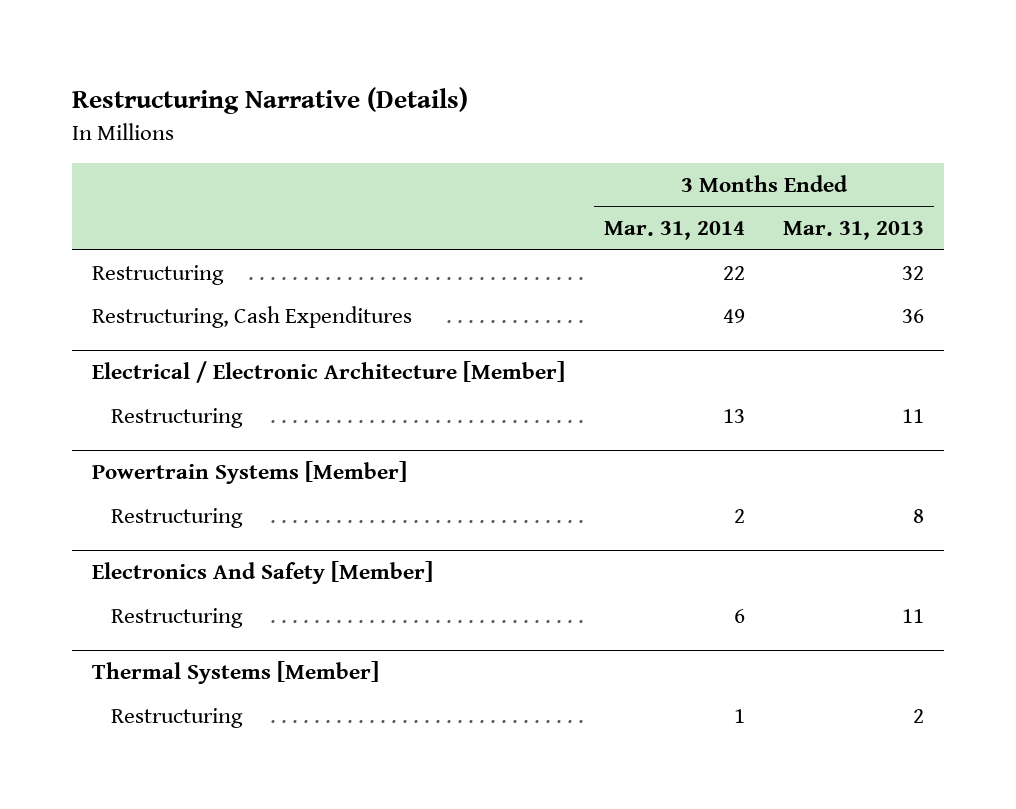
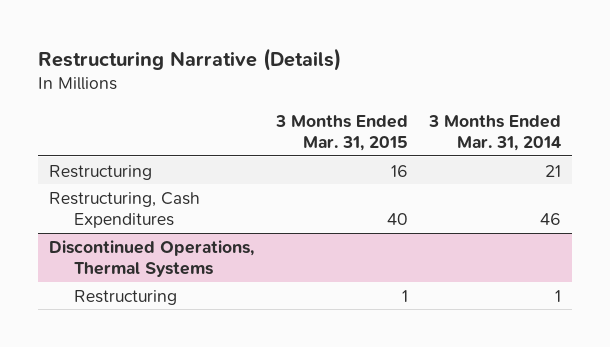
[783,221,925,241] Mar. 31, 2013 -> none
none -> [274,114,408,152] 3 Months Ended Mar. 31, 2015
[91,361,565,384] Electrical / Electronic Architecture [Member] -> none
[110,407,243,428] Restructuring -> none
[91,461,407,485] Powertrain Systems [Member] -> none
[110,507,243,528] Restructuring -> none
[91,561,433,585] Electronics And Safety [Member] -> none
[110,607,243,628] Restructuring -> none
[91,661,379,685] Thermal Systems [Member] -> none
[722,265,745,280] 22 -> [545,164,562,177] 21
[722,308,745,323] 49 -> [540,213,562,226] 46
none -> [49,239,255,278] Discontinued Operations, Thermal Systems

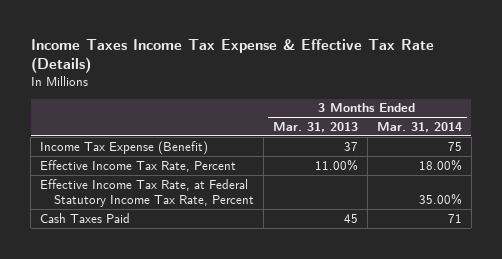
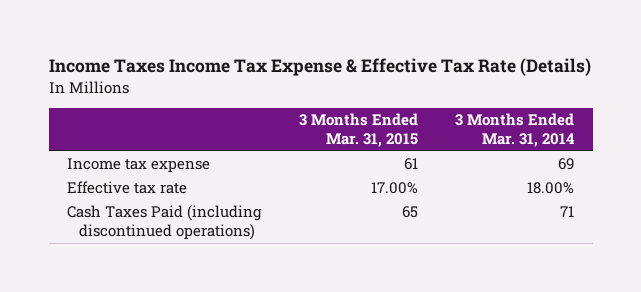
[273,122,359,133] Mar. 31, 2013 -> none
none -> [298,113,418,147] 3 Months Ended Mar. 31, 2015
[40,178,255,207] Effective Income Tax Rate, at Federal Statutory Income Tax Rate, Percent -> none
[40,140,209,155] Income Tax Expense (Benefit) -> [67,158,211,174] Income tax expense
[447,141,462,151] 75 -> [558,158,575,171] 69
[40,159,237,172] Effective Income Tax Rate, Percent -> [67,181,188,195] Effective tax rate
[40,212,131,223] Cash Taxes Paid -> [67,205,263,241] Cash Taxes Paid (including discontinued operations)

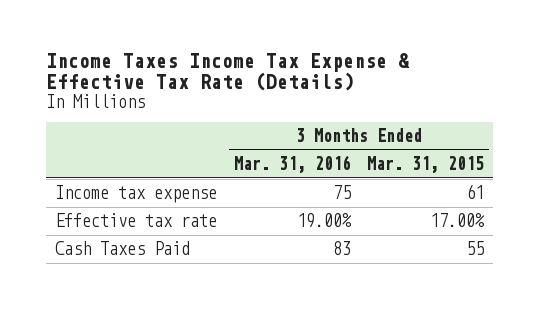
[455,113,576,147] 3 Months Ended Mar. 31, 2014 -> none
none -> [233,154,351,173] Mar. 31, 2016
[67,205,263,241] Cash Taxes Paid (including discontinued operations) -> [54,241,190,256] Cash Taxes Paid
[401,206,418,219] 65 -> [466,241,485,256] 55

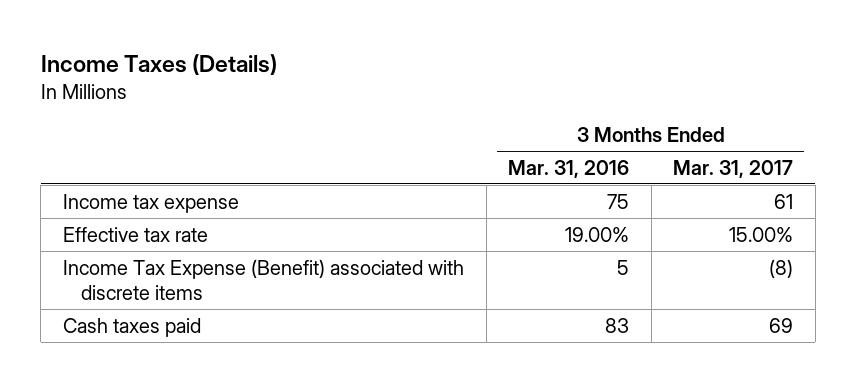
[46,52,411,92] Income Taxes Income Tax Expense & Effective Tax Rate (Details) -> [40,53,277,75] Income Taxes (Details)
[367,155,485,173] Mar. 31, 2015 -> none
none -> [673,159,794,178] Mar. 31, 2017
none -> [63,258,465,300] Income Tax Expense (Benefit) associated with discrete items
[54,241,190,256] Cash Taxes Paid -> [63,317,202,337] Cash taxes paid

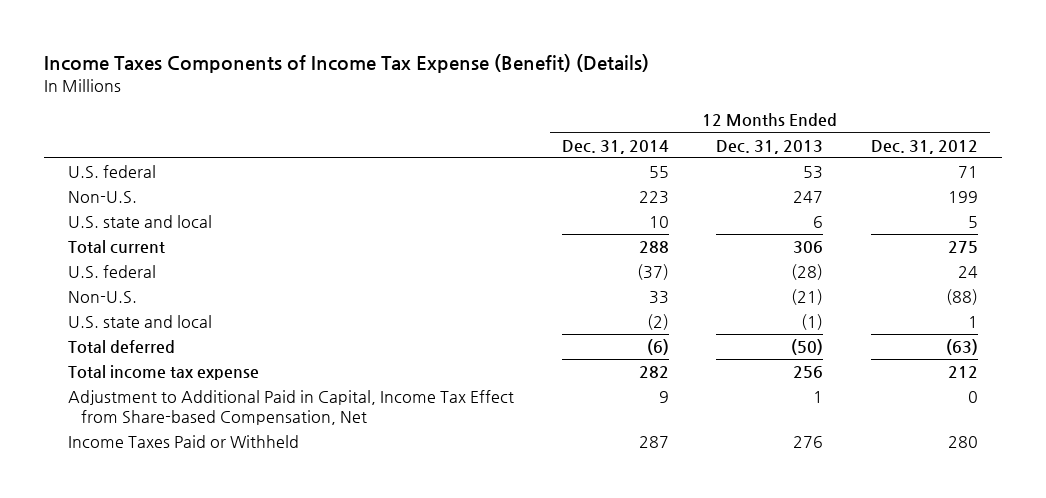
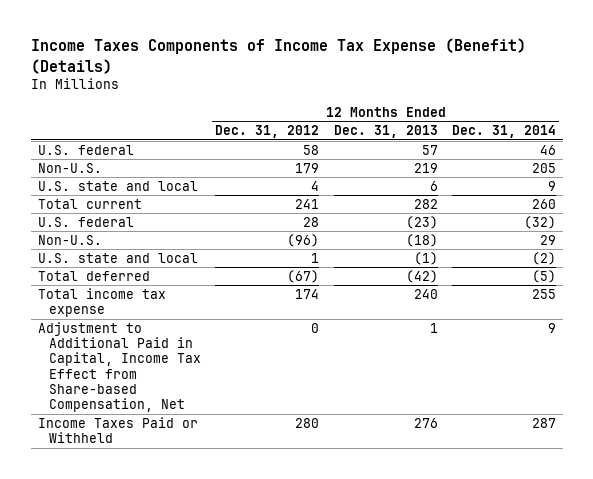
[648,166,669,179] 55 -> [539,145,556,156] 46
[803,166,824,180] 53 -> [421,145,438,156] 57
[957,166,978,179] 71 -> [303,145,320,156] 58
[638,191,669,205] 223 -> [531,163,556,174] 205
[793,191,824,204] 247 -> [413,163,438,174] 219
[947,191,978,204] 199 -> [295,163,320,174] 179
[648,216,669,229] 10 -> [547,181,556,192] 9
[967,216,978,229] 5 -> [311,181,320,192] 4
[638,241,669,254] 288 -> [531,199,556,210] 260
[793,241,824,254] 306 -> [413,199,438,210] 282
[947,241,978,254] 275 -> [295,199,320,210] 241
[636,264,669,281] (37) -> [523,216,556,230] (32)
[791,264,824,281] (28) -> [405,216,438,230] (23)
[957,266,978,279] 24 -> [303,217,320,228] 28
[648,291,669,305] 33 -> [539,235,556,246] 29
[791,289,824,306] (21) -> [405,234,438,248] (18)
[945,289,978,306] (88) -> [287,234,320,248] (96)
[646,339,669,356] (6) -> [531,270,556,284] (5)
[791,339,824,356] (50) -> [405,270,438,284] (42)
[945,339,978,356] (63) -> [287,270,320,284] (67)
[638,366,669,379] 282 -> [531,289,556,300] 255
[793,366,824,379] 256 -> [413,289,438,300] 240
[947,366,978,379] 212 -> [295,289,320,300] 174

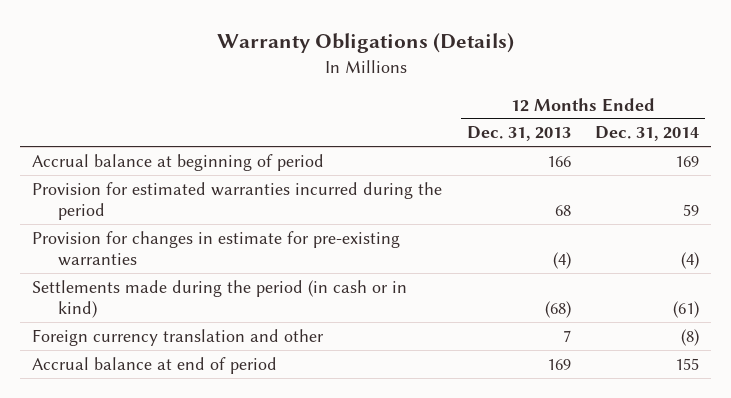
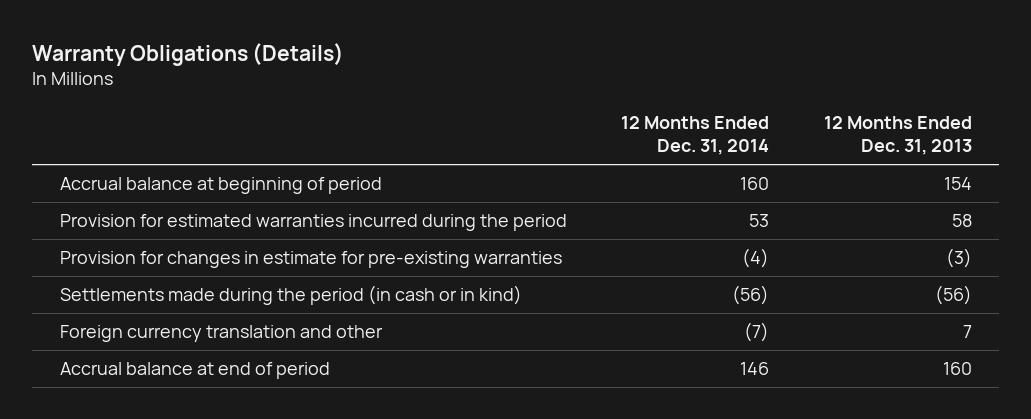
[546,155,571,167] 166 -> [943,177,972,191] 154
[674,155,699,167] 169 -> [740,177,770,191] 160
[554,204,571,216] 68 -> [951,214,972,228] 58
[682,203,699,216] 59 -> [749,214,770,228] 53
[552,251,571,269] (4) -> [945,248,972,269] (3)
[544,300,571,318] (68) -> [934,285,972,306] (56)
[672,300,699,318] (61) -> [732,285,770,306] (56)
[680,328,699,346] (8) -> [744,322,770,343] (7)
[546,358,571,370] 169 -> [942,362,972,376] 160
[674,357,699,370] 155 -> [740,362,770,376] 146

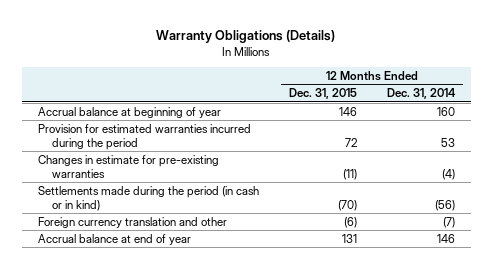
[823,115,972,156] 12 Months Ended Dec. 31, 2013 -> none
none -> [288,88,357,100] Dec. 31, 2015
[59,177,382,195] Accrual balance at beginning of period -> [37,106,221,118] Accrual balance at beginning of year
[59,251,562,269] Provision for changes in estimate for pre-existing warranties -> [37,154,219,178] Changes in estimate for pre-existing warranties
[59,362,330,380] Accrual balance at end of period -> [37,233,191,245] Accrual balance at end of year

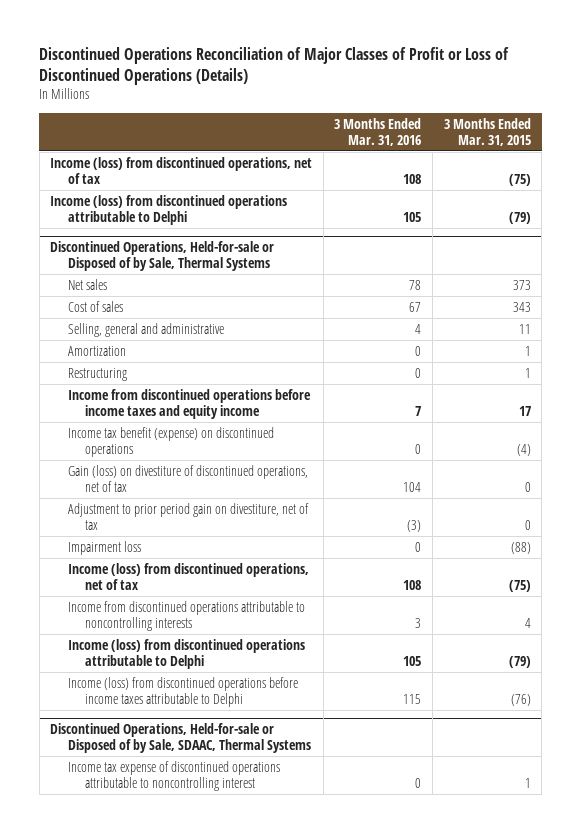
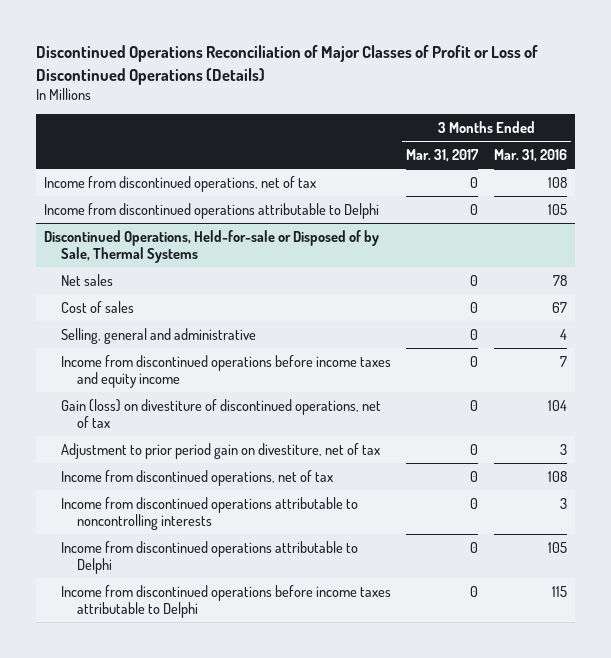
[443,117,531,146] 3 Months Ended Mar. 31, 2015 -> none
none -> [406,149,480,163] Mar. 31, 2017
[50,156,313,184] Income (loss) from discontinued operations, net of tax -> [43,175,316,192] Income from discontinued operations, net of tax
[50,194,288,225] Income (loss) from discontinued operations attributable to Delphi -> [43,202,379,219] Income from discontinued operations attributable to Delphi
[67,345,126,356] Amortization -> none
[67,367,127,381] Restructuring -> none
[67,426,274,457] Income tax benefit (expense) on discontinued operations -> none
[67,540,141,555] Impairment loss -> none
[407,519,422,532] (3) -> [560,443,568,455] 3
[67,562,309,590] Income (loss) from discontinued operations, net of tax -> [60,469,333,486] Income from discontinued operations, net of tax
[50,722,311,753] Discontinued Operations, Held-for-sale or Disposed of by Sale, SDAAC, Thermal Systems -> none
[67,760,280,791] Income tax expense of discontinued operations attributable to noncontrolling interest -> none
[67,638,305,669] Income (loss) from discontinued operations attributable to Delphi -> [60,540,358,574] Income from discontinued operations attributable to Delphi
[67,676,298,707] Income (loss) from discontinued operations before income taxes attributable to Delphi -> [60,584,391,618] Income from discontinued operations before income taxes attributable to Delphi

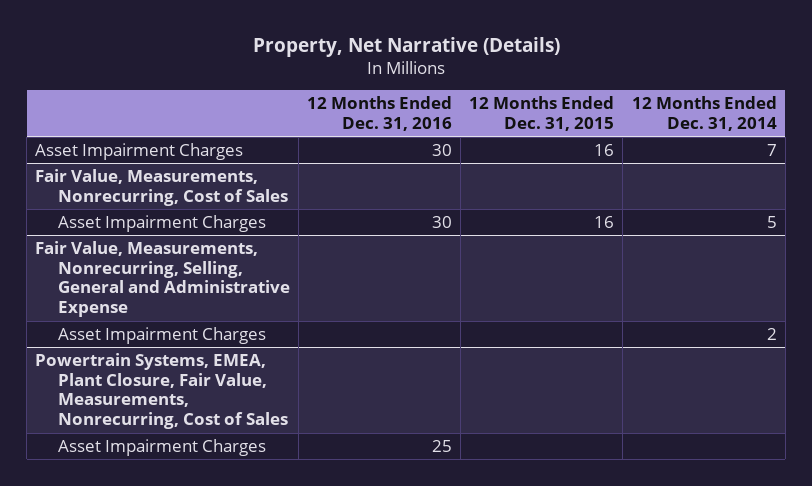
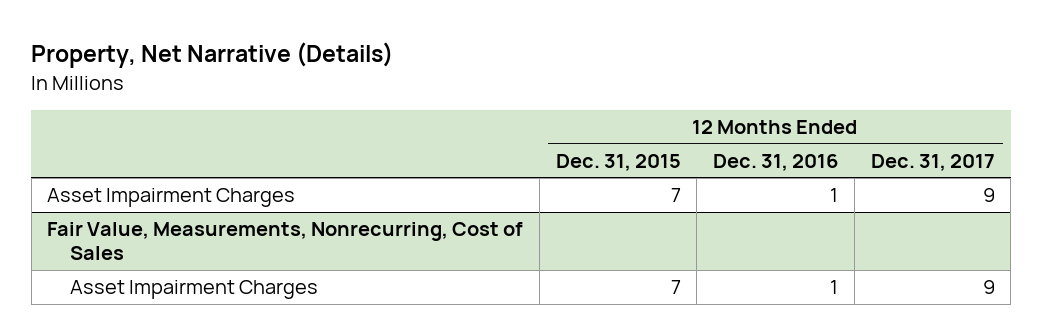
[631,96,777,132] 12 Months Ended Dec. 31, 2014 -> none
none -> [870,153,995,171] Dec. 31, 2017
[432,143,453,156] 30 -> [830,188,839,203] 1
[594,143,615,156] 16 -> [670,188,681,203] 7
[35,240,290,318] Fair Value, Measurements, Nonrecurring, Selling, General and Administrative Expense -> none
[57,326,266,344] Asset Impairment Charges -> none
[35,352,288,430] Powertrain Systems, EMEA, Plant Closure, Fair Value, Measurements, Nonrecurring, Cost of Sales -> none
[57,438,266,456] Asset Impairment Charges -> none
[432,215,453,228] 30 -> [830,280,839,295] 1
[594,215,615,228] 16 -> [670,280,681,295] 7

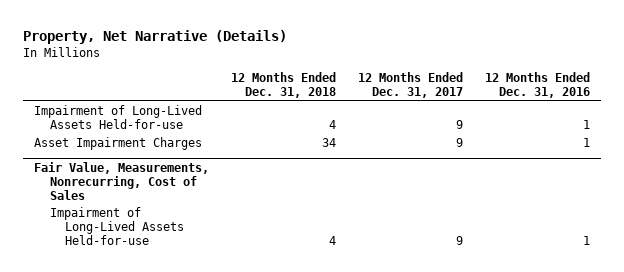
[555,153,681,171] Dec. 31, 2015 -> none
none -> [230,72,336,98] 12 Months Ended Dec. 31, 2018
none -> [33,105,202,129] Impairment of Long-Lived Assets Held-for-use
[69,280,318,300] Asset Impairment Charges -> none
none -> [49,207,185,245] Impairment of Long-Lived Assets Held-for-use

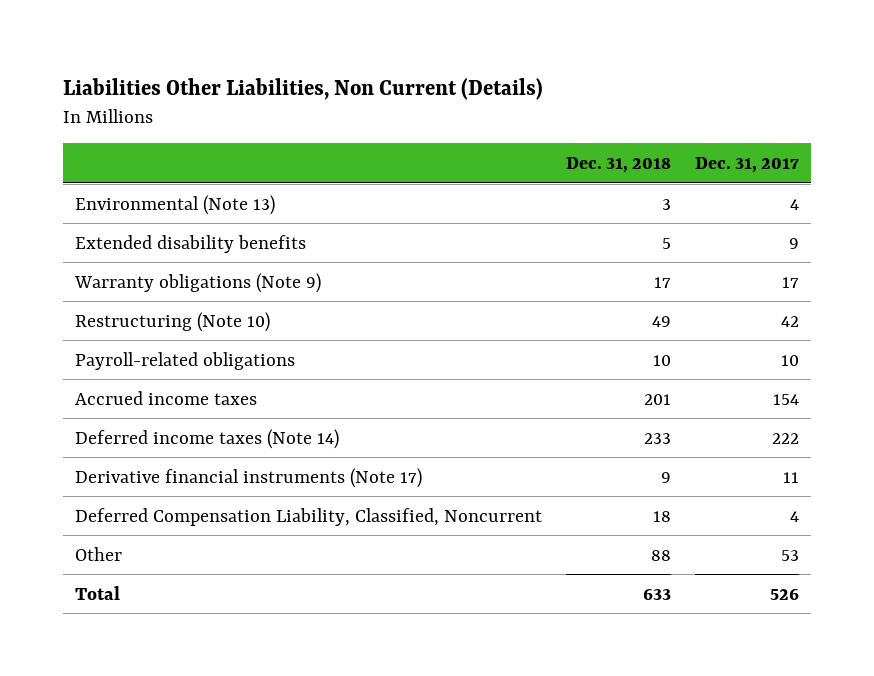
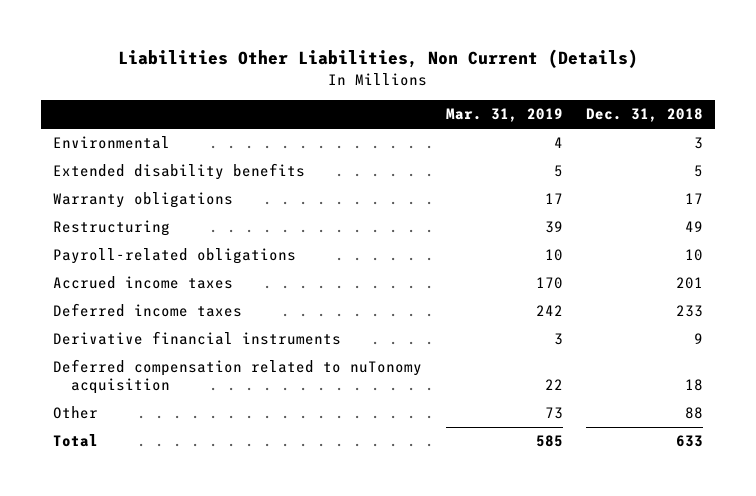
[694,156,799,173] Dec. 31, 2017 -> none
none -> [445,108,563,123] Mar. 31, 2019
[74,194,275,215] Environmental (Note 13) -> [52,136,170,150] Environmental
[73,272,321,293] Warranty obligations (Note 9) -> [52,192,233,209] Warranty obligations
[74,311,270,332] Restructuring (Note 10) -> [52,220,170,237] Restructuring
[74,428,339,449] Deferred income taxes (Note 14) -> [52,303,242,318] Deferred income taxes
[74,467,422,488] Derivative financial instruments (Note 17) -> [52,331,341,346] Derivative financial instruments
[74,507,542,526] Deferred Compensation Liability, Classified, Noncurrent -> [52,359,422,395] Deferred compensation related to nuTonomy acquisition

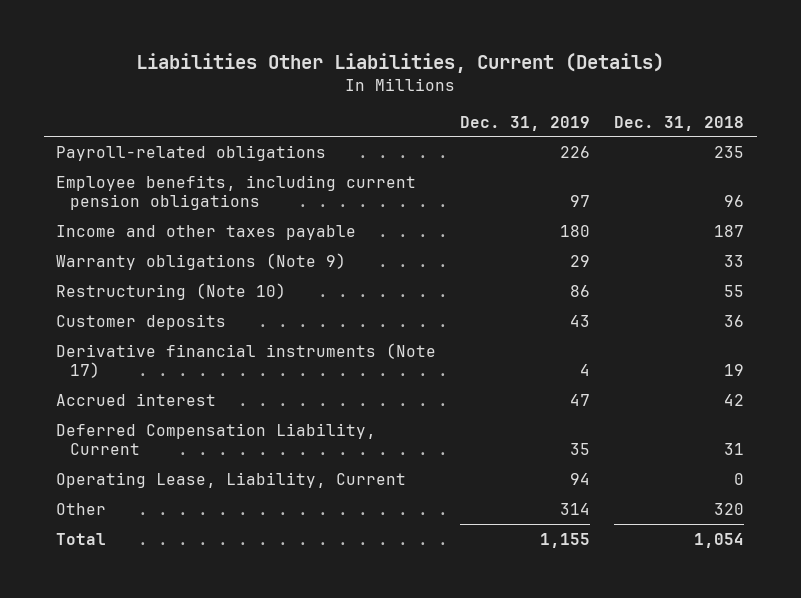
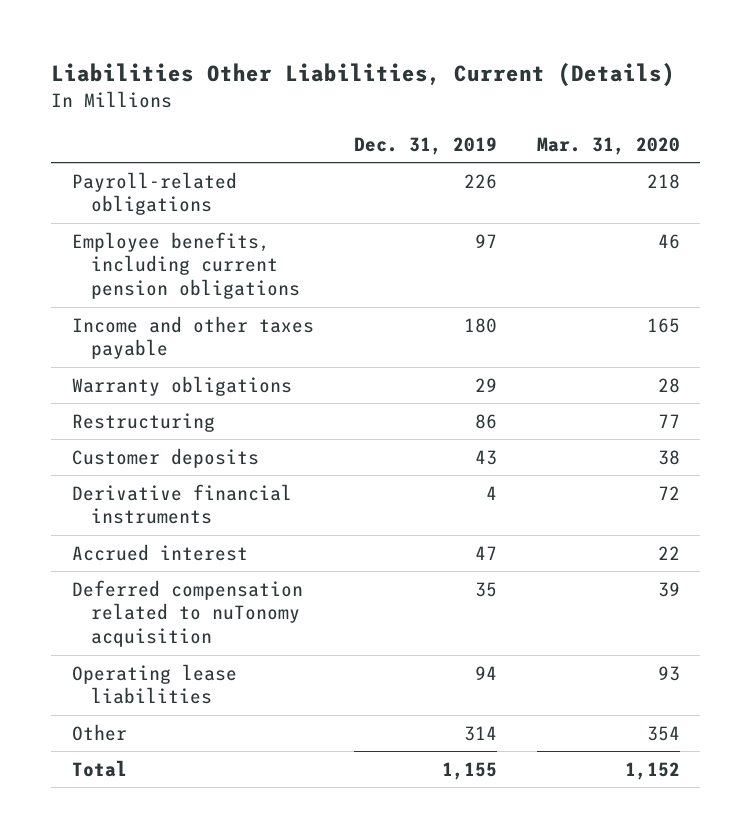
[614,115,745,131] Dec. 31, 2018 -> none
none -> [536,136,680,155] Mar. 31, 2020
[56,252,347,270] Warranty obligations (Note 9) -> [71,375,292,396] Warranty obligations
[56,282,287,300] Restructuring (Note 10) -> [71,412,215,432] Restructuring
[56,342,437,379] Derivative financial instruments (Note 17) -> [71,483,292,525] Derivative financial instruments
[56,422,377,456] Deferred Compensation Liability, Current -> [71,579,303,648] Deferred compensation related to nuTonomy acquisition
[56,471,407,488] Operating Lease, Liability, Current -> [71,663,237,705] Operating lease liabilities

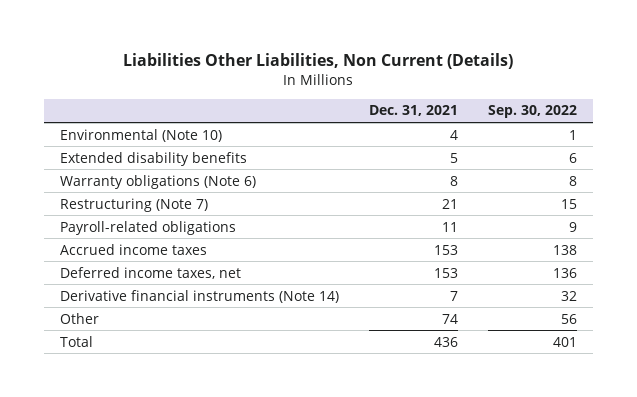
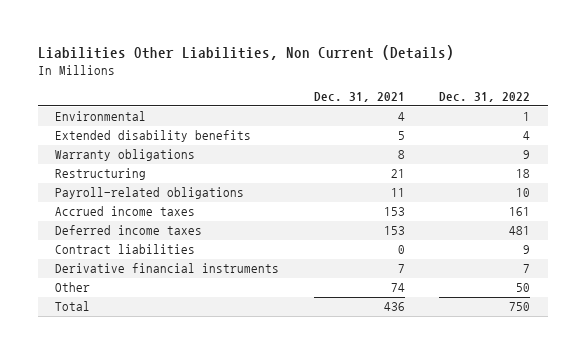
[488,105,578,119] Sep. 30, 2022 -> none
none -> [439,92,531,103] Dec. 31, 2022
[59,128,222,142] Environmental (Note 10) -> [55,111,147,122] Environmental
[59,174,256,189] Warranty obligations (Note 6) -> [55,149,196,162] Warranty obligations
[59,197,208,212] Restructuring (Note 7) -> [55,168,147,181] Restructuring
[59,266,241,279] Deferred income taxes, net -> [55,225,203,236] Deferred income taxes
none -> [55,244,196,255] Contract liabilities
[59,289,339,303] Derivative financial instruments (Note 14) -> [55,263,280,274] Derivative financial instruments

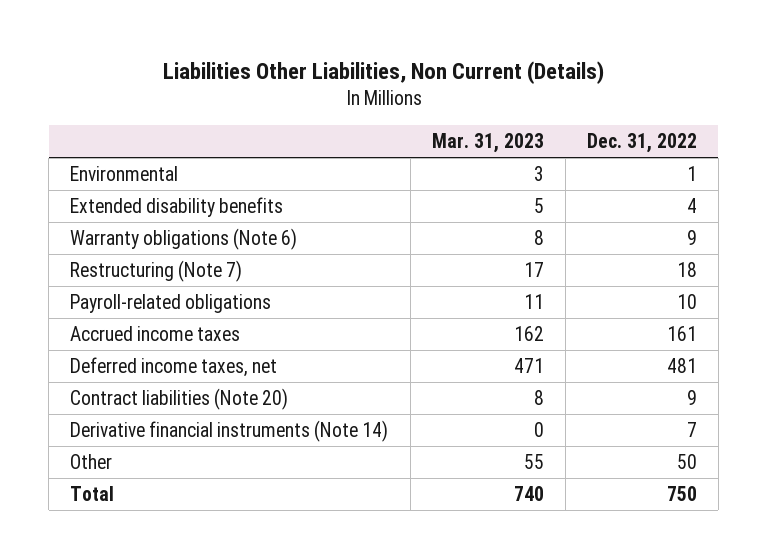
[313,92,405,103] Dec. 31, 2021 -> none
none -> [431,133,544,154] Mar. 31, 2023
[55,149,196,162] Warranty obligations -> [70,228,298,251] Warranty obligations (Note 6)
[55,168,147,181] Restructuring -> [70,260,243,283] Restructuring (Note 7)
[55,225,203,236] Deferred income taxes -> [70,357,278,378] Deferred income taxes, net
[55,244,196,255] Contract liabilities -> [70,388,289,411] Contract liabilities (Note 20)
[55,263,280,274] Derivative financial instruments -> [70,420,389,443] Derivative financial instruments (Note 14)

